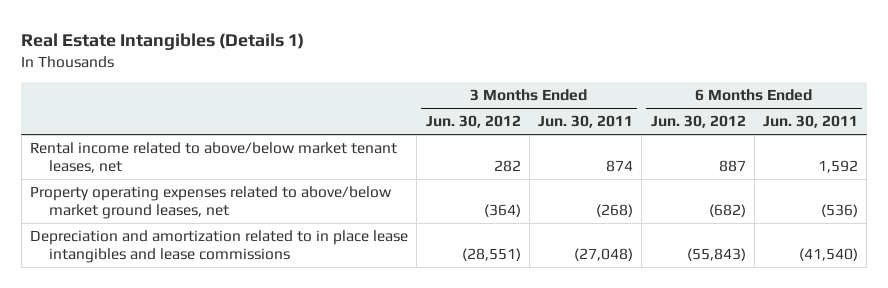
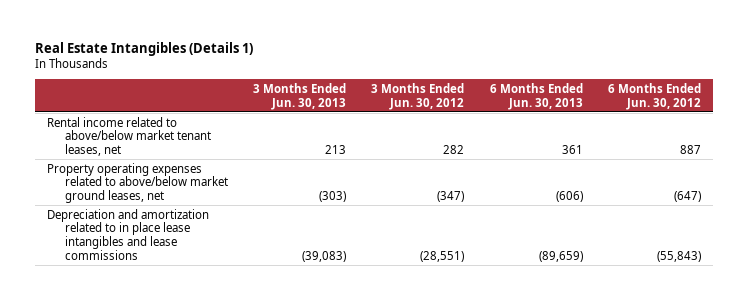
[538,115,634,129] Jun. 30, 2011 -> none
[762,115,858,129] Jun. 30, 2011 -> none
none -> [253,82,347,110] 3 Months Ended Jun. 30, 2013
none -> [489,82,583,110] 6 Months Ended Jun. 30, 2013
[483,204,521,218] (364) -> [437,190,465,202] (347)
[708,204,746,218] (682) -> [673,190,701,202] (647)

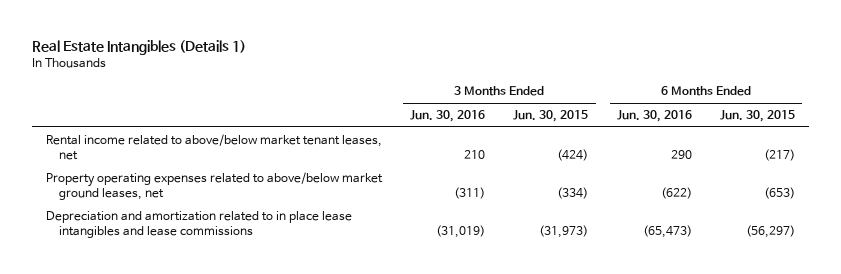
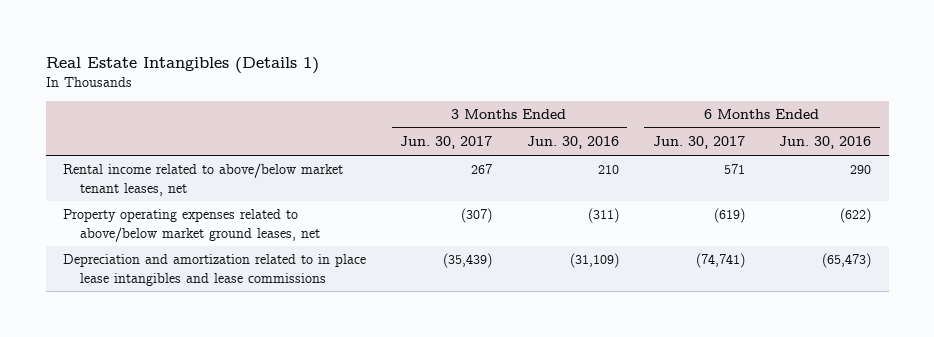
[513,110,589,123] Jun. 30, 2015 -> none
[719,110,795,123] Jun. 30, 2015 -> none
none -> [400,136,493,150] Jun. 30, 2017
none -> [653,136,746,150] Jun. 30, 2017
[436,224,486,238] (31,019) -> [569,253,619,269] (31,109)

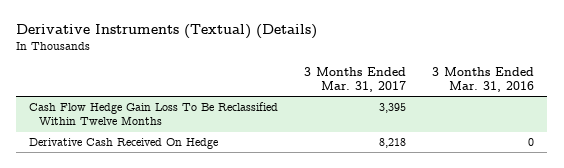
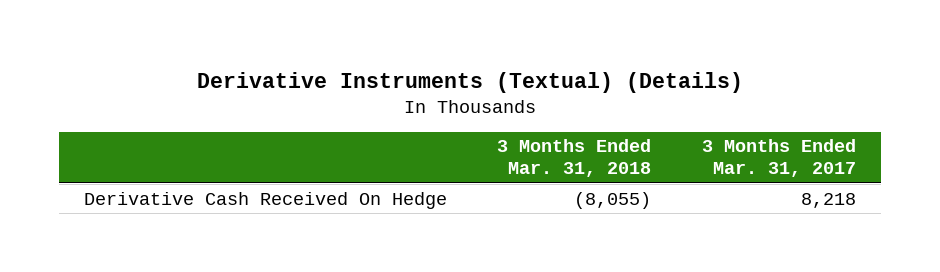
[432,67,535,93] 3 Months Ended Mar. 31, 2016 -> none
none -> [497,139,652,178] 3 Months Ended Mar. 31, 2018
[29,102,279,126] Cash Flow Hedge Gain Loss To Be Reclassified Within Twelve Months -> none

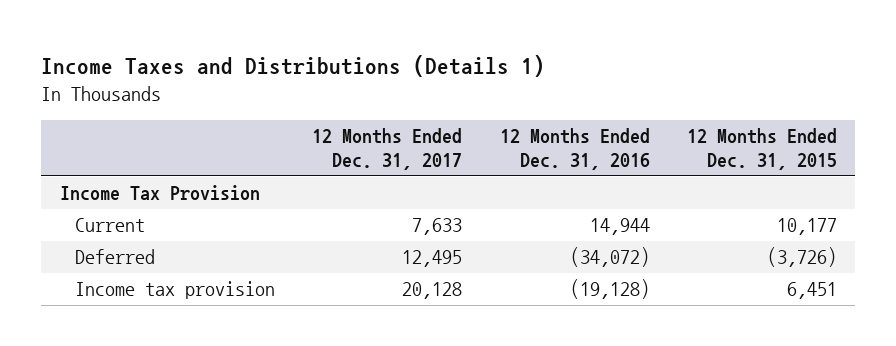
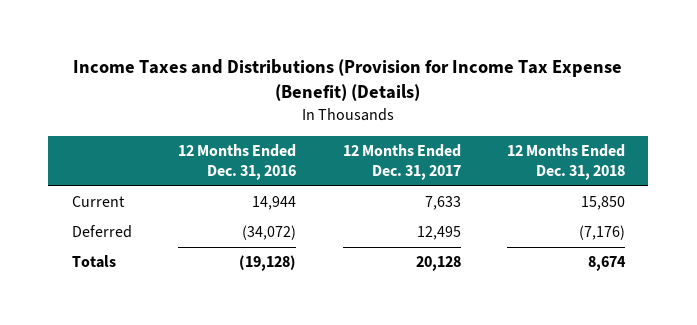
[41,54,546,77] Income Taxes and Distributions (Details 1) -> [73,59,623,102] Income Taxes and Distributions (Provision for Income Tax Expense (Benefit) (Details)
[686,128,837,170] 12 Months Ended Dec. 31, 2015 -> none
none -> [507,144,626,180] 12 Months Ended Dec. 31, 2018
[59,185,260,202] Income Tax Provision -> none
[75,281,276,300] Income tax provision -> [71,255,116,269] Totals

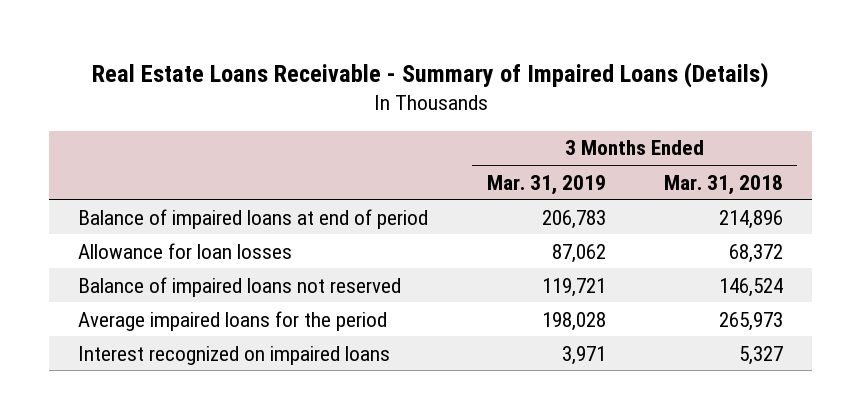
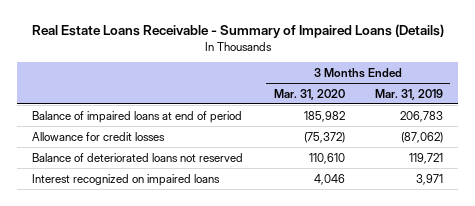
[663,174,783,195] Mar. 31, 2018 -> none
none -> [273,88,345,100] Mar. 31, 2020
[78,310,388,331] Average impaired loans for the period -> none
[78,242,293,259] Allowance for loan losses -> [32,131,166,141] Allowance for credit losses
[551,243,606,263] 87,062 -> [400,131,443,143] (87,062)
[78,276,402,297] Balance of impaired loans not reserved -> [32,152,244,162] Balance of deteriorated loans not reserved

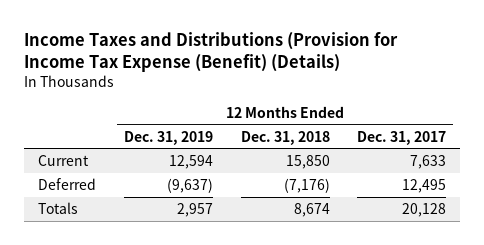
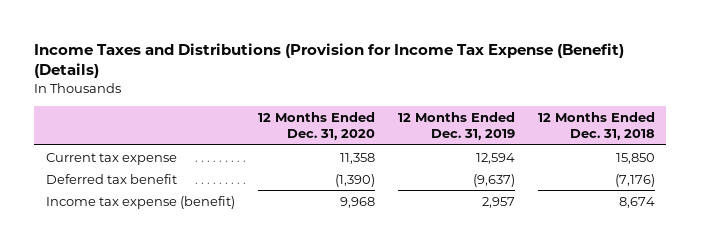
[357,130,447,145] Dec. 31, 2017 -> none
none -> [257,111,375,141] 12 Months Ended Dec. 31, 2020
[37,154,89,166] Current -> [45,152,177,165] Current tax expense
[37,177,96,190] Deferred -> [45,173,177,184] Deferred tax benefit
[37,201,78,214] Totals -> [45,195,235,209] Income tax expense (benefit)

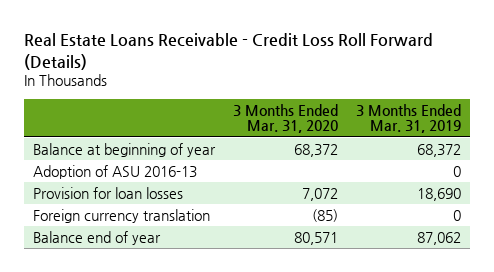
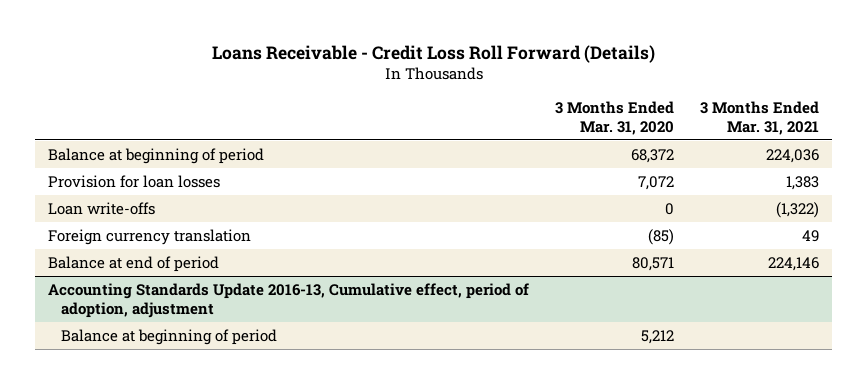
[24,33,434,70] Real Estate Loans Receivable - Credit Loss Roll Forward (Details) -> [211,44,655,63] Loans Receivable - Credit Loss Roll Forward (Details)
[356,103,462,134] 3 Months Ended Mar. 31, 2019 -> none
none -> [700,101,820,136] 3 Months Ended Mar. 31, 2021
[33,164,198,179] Adoption of ASU 2016-13 -> none
[33,142,217,157] Balance at beginning of year -> [48,147,265,164] Balance at beginning of period
none -> [48,201,156,215] Loan write-offs
[33,230,162,245] Balance end of year -> [48,255,220,272] Balance at end of period
none -> [48,282,530,318] Accounting Standards Update 2016-13, Cumulative effect, period of adoption, adjustment
none -> [60,328,277,345] Balance at beginning of period

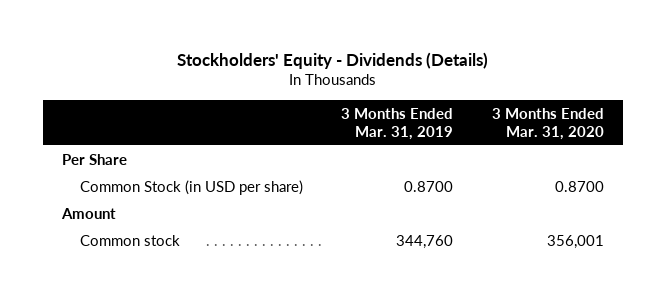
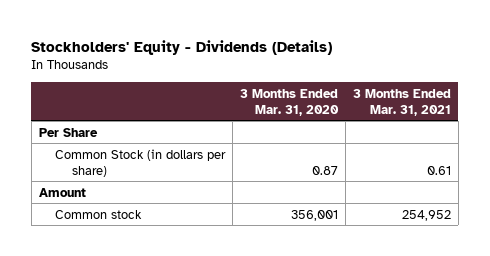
[341,107,454,140] 3 Months Ended Mar. 31, 2019 -> none
none -> [352,88,451,116] 3 Months Ended Mar. 31, 2021
[79,179,303,195] Common Stock (in USD per share) -> [55,148,227,177] Common Stock (in dollars per share)
[554,180,604,192] 0.8700 -> [311,165,338,175] 0.87

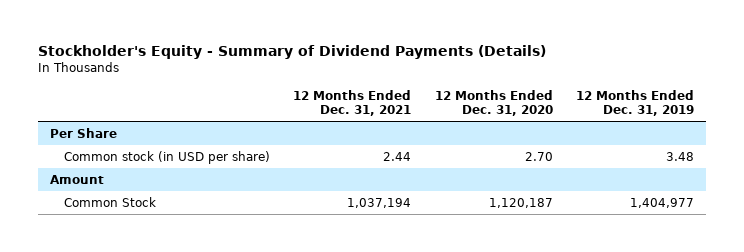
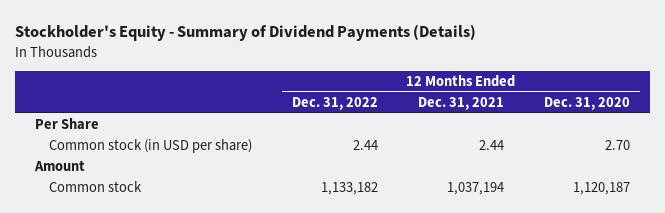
[575,89,694,116] 12 Months Ended Dec. 31, 2019 -> none
none -> [291,96,378,110] Dec. 31, 2022
[64,196,157,207] Common Stock -> [48,181,142,193] Common stock

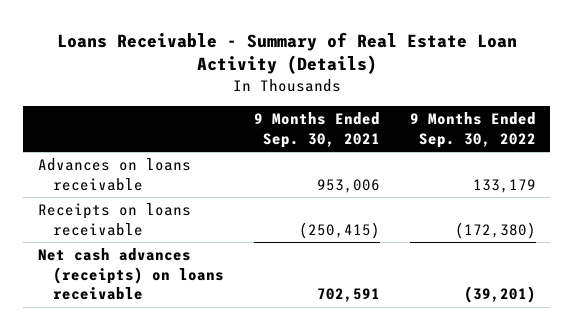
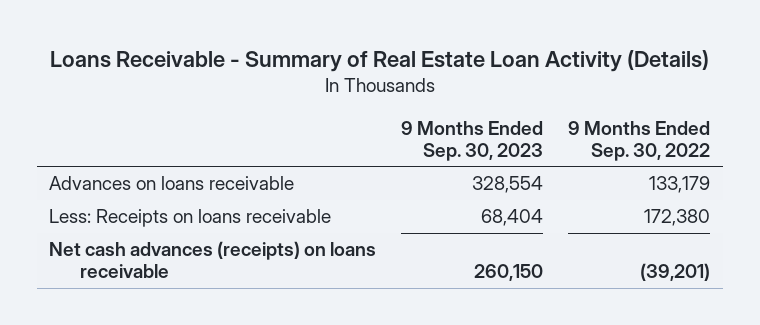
[254,112,381,148] 9 Months Ended Sep. 30, 2021 -> none
none -> [401,120,544,161] 9 Months Ended Sep. 30, 2023
[38,203,192,236] Receipts on loans receivable -> [49,209,332,228] Less: Receipts on loans receivable
[454,221,536,239] (172,380) -> [644,209,711,227] 172,380

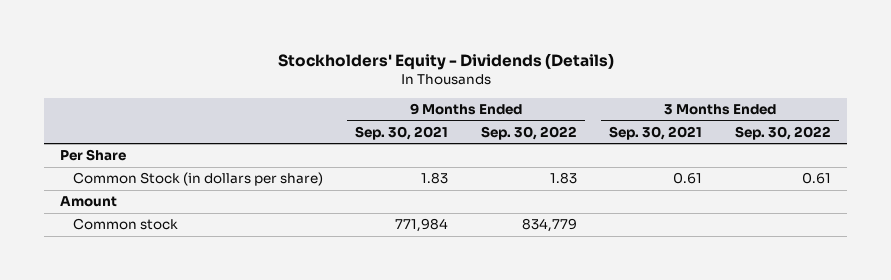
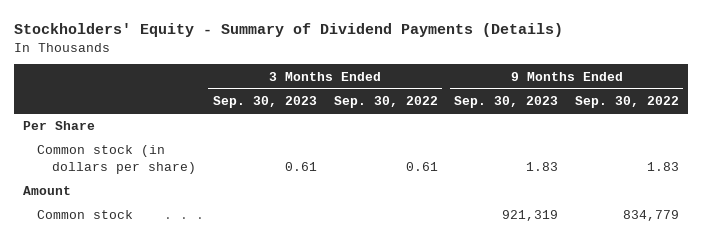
[277,52,614,70] Stockholders' Equity - Dividends (Details) -> [14,23,564,38] Stockholders' Equity - Summary of Dividend Payments (Details)
[355,125,449,140] Sep. 30, 2021 -> none
[609,125,703,140] Sep. 30, 2021 -> none
none -> [212,96,317,109] Sep. 30, 2023
none -> [454,96,559,109] Sep. 30, 2023
[72,172,323,187] Common Stock (in dollars per share) -> [37,145,196,175] Common stock (in dollars per share)

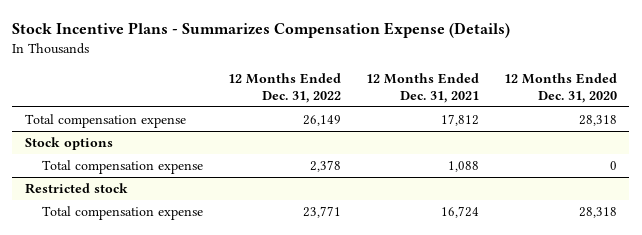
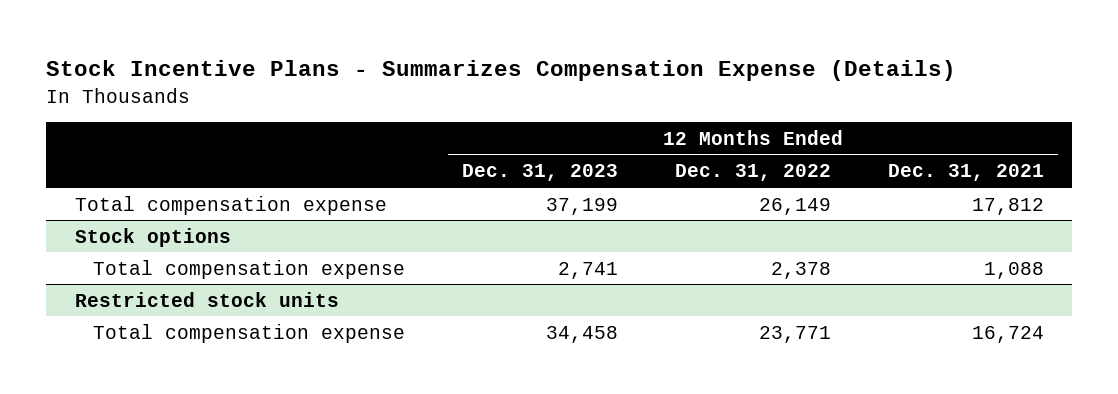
[503,72,617,103] 12 Months Ended Dec. 31, 2020 -> none
none -> [462,164,619,182] Dec. 31, 2023
[24,183,128,195] Restricted stock -> [74,291,339,307] Restricted stock units

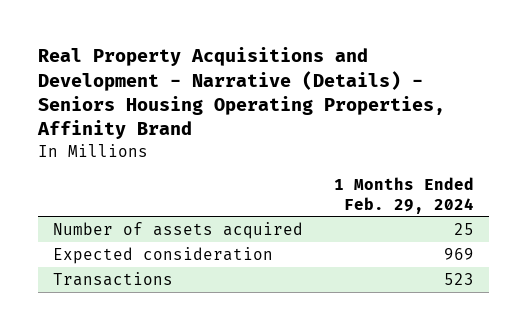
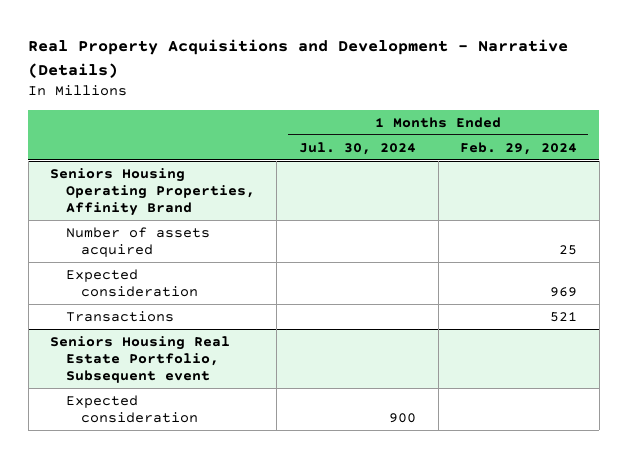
[36,47,445,140] Real Property Acquisitions and Development - Narrative (Details) - Seniors Housing Operating Properties, Affinity Brand -> [28,39,569,78] Real Property Acquisitions and Development - Narrative (Details)
none -> [298,141,416,155] Jul. 30, 2024
none -> [50,167,255,217] Seniors Housing Operating Properties, Affinity Brand
[443,272,474,285] 523 -> [550,311,578,322] 521
none -> [50,335,231,384] Seniors Housing Real Estate Portfolio, Subsequent event
none -> [65,394,198,424] Expected consideration

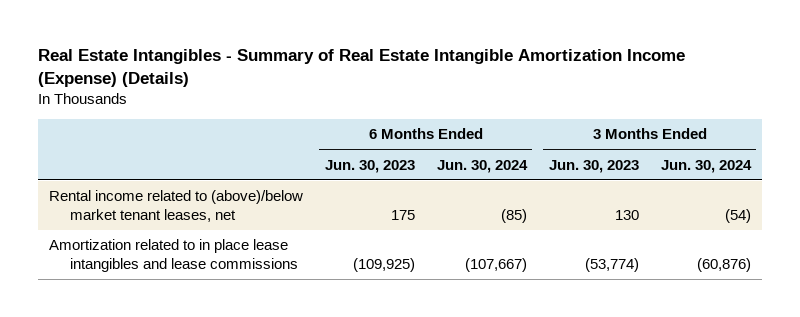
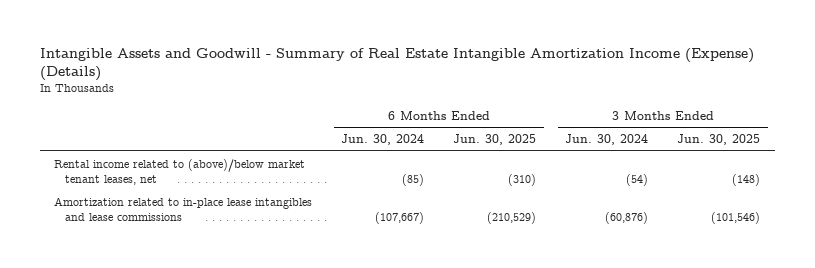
[37,49,685,88] Real Estate Intangibles - Summary of Real Estate Intangible Amortization Income (Expense) (Details) -> [39,48,754,82] Intangible Assets and Goodwill - Summary of Real Estate Intangible Amortization Income (Expense) (Details)
[324,159,415,173] Jun. 30, 2023 -> none
[548,159,639,173] Jun. 30, 2023 -> none
none -> [453,134,537,146] Jun. 30, 2025
none -> [677,134,761,146] Jun. 30, 2025
[48,239,298,272] Amortization related to in place lease intangibles and lease commissions -> [54,196,313,221] Amortization related to in-place lease intangibles and lease commissions

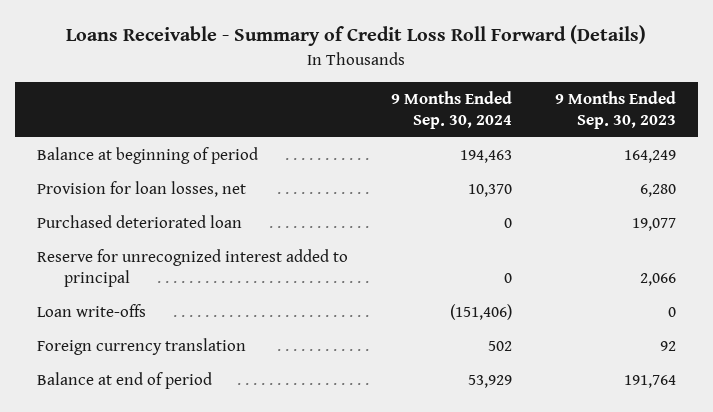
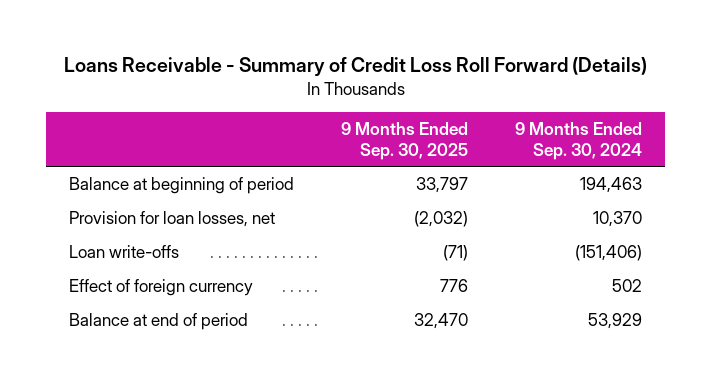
[555,90,677,129] 9 Months Ended Sep. 30, 2023 -> none
none -> [341,122,469,160] 9 Months Ended Sep. 30, 2025
[36,215,242,229] Purchased deteriorated loan -> none
[36,249,348,288] Reserve for unrecognized interest added to principal -> none
[36,338,246,356] Foreign currency translation -> [69,279,254,297] Effect of foreign currency

